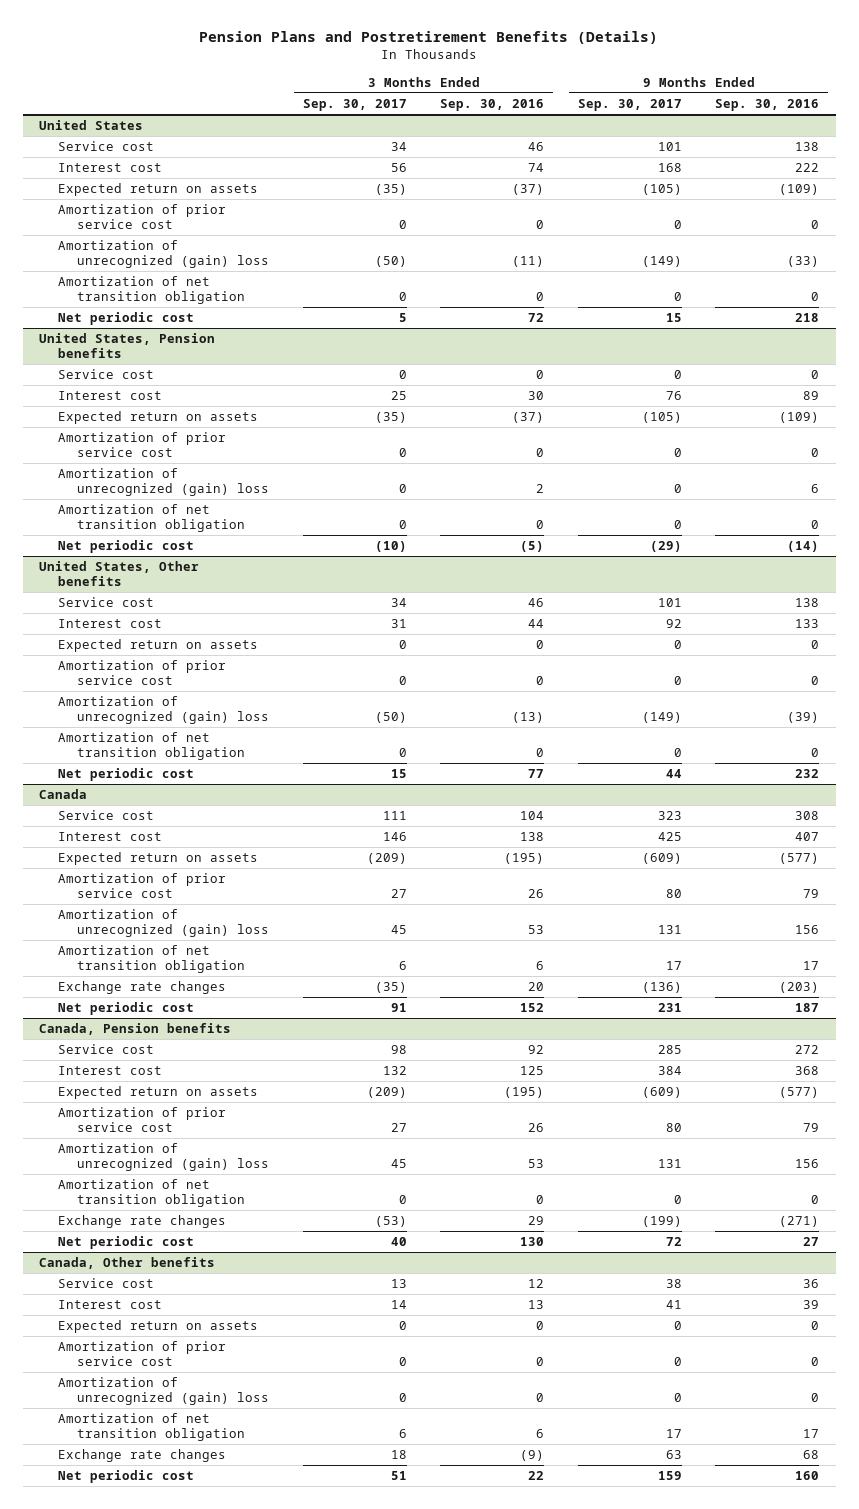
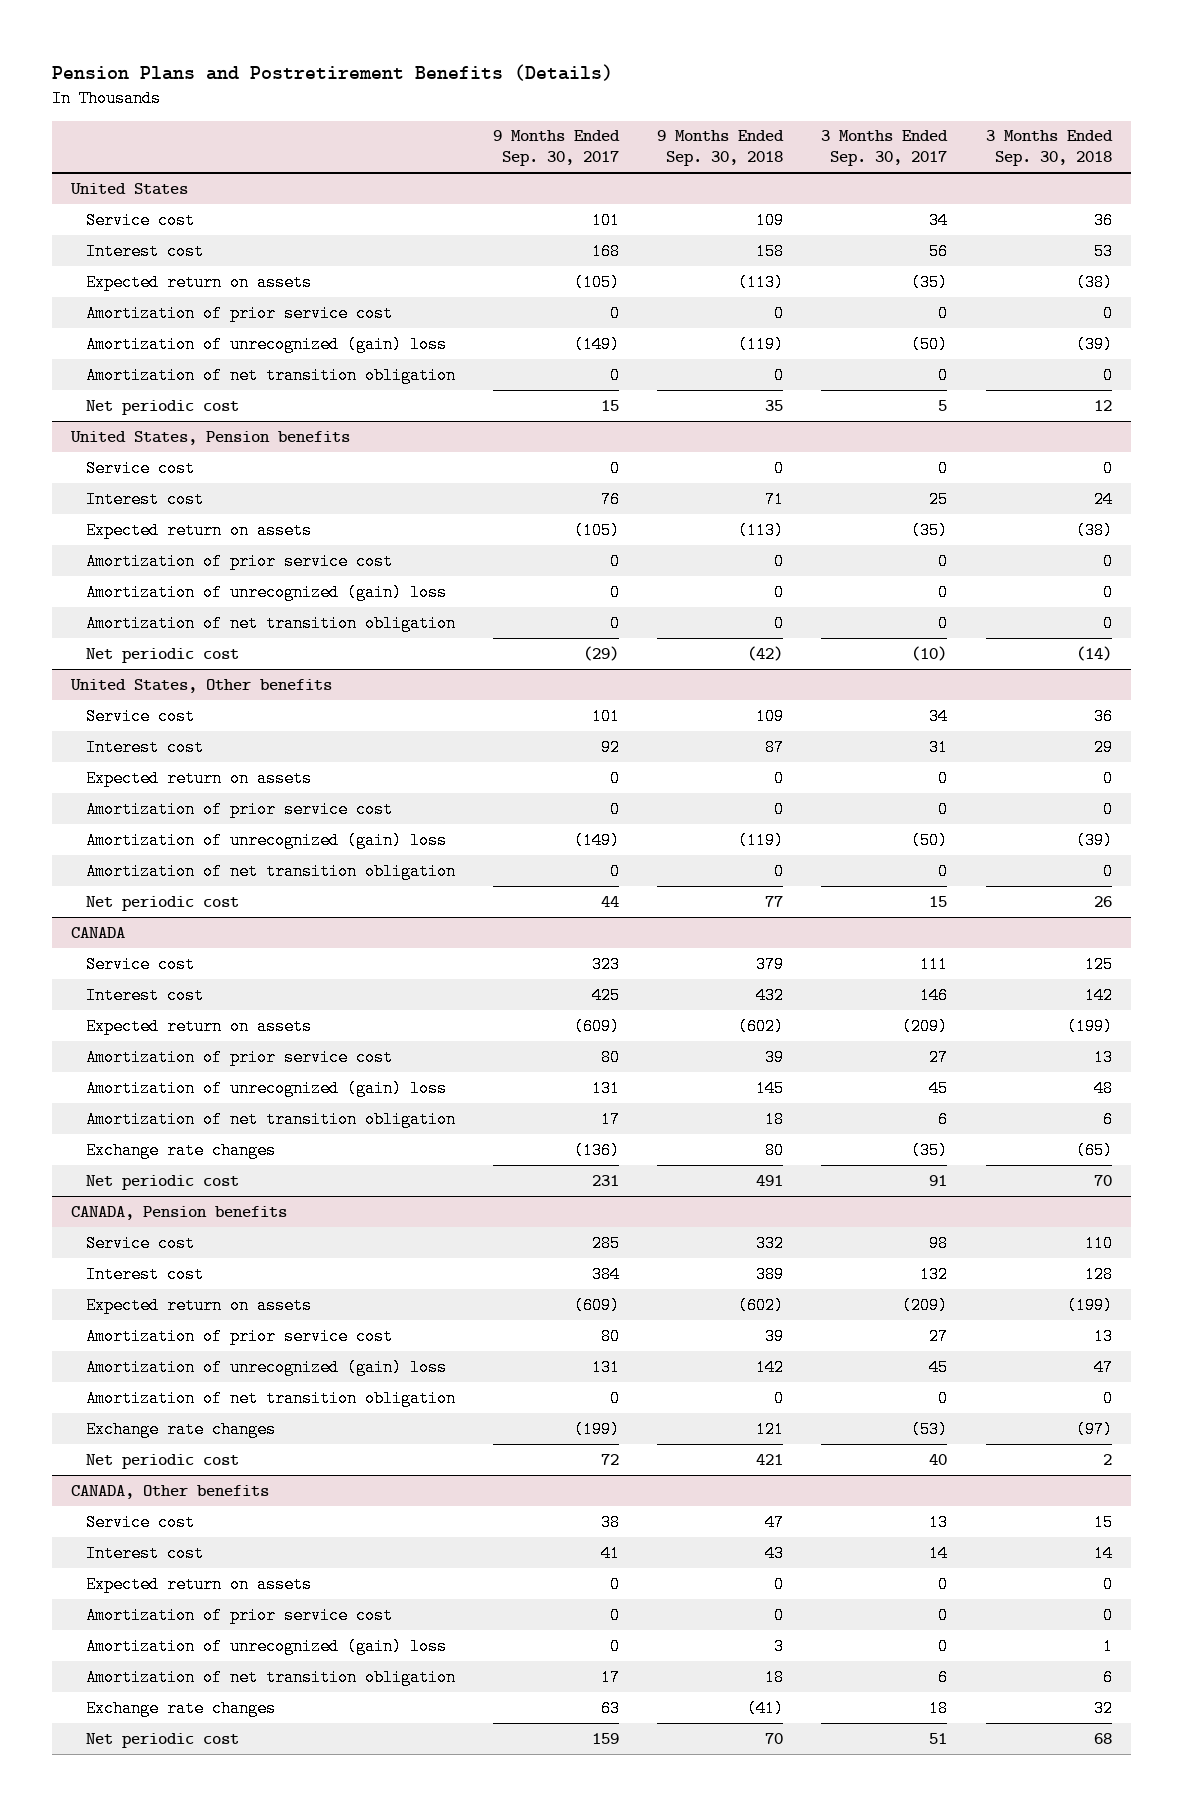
[440,98,545,111] Sep. 30, 2016 -> none
[715,98,820,111] Sep. 30, 2016 -> none
none -> [657,130,785,167] 9 Months Ended Sep. 30, 2018
none -> [985,130,1113,167] 3 Months Ended Sep. 30, 2018
[39,789,88,800] Canada -> [71,926,126,938] CANADA
[39,1023,232,1036] Canada, Pension benefits -> [71,1205,288,1220] CANADA, Pension benefits
[39,1257,216,1270] Canada, Other benefits -> [71,1484,270,1499] CANADA, Other benefits

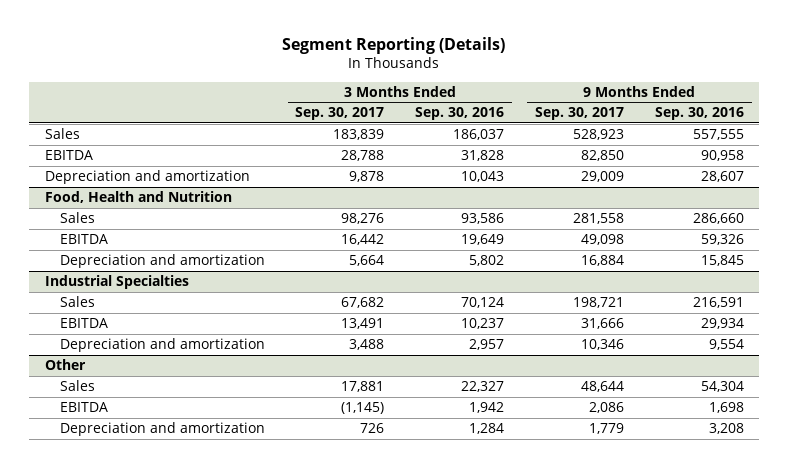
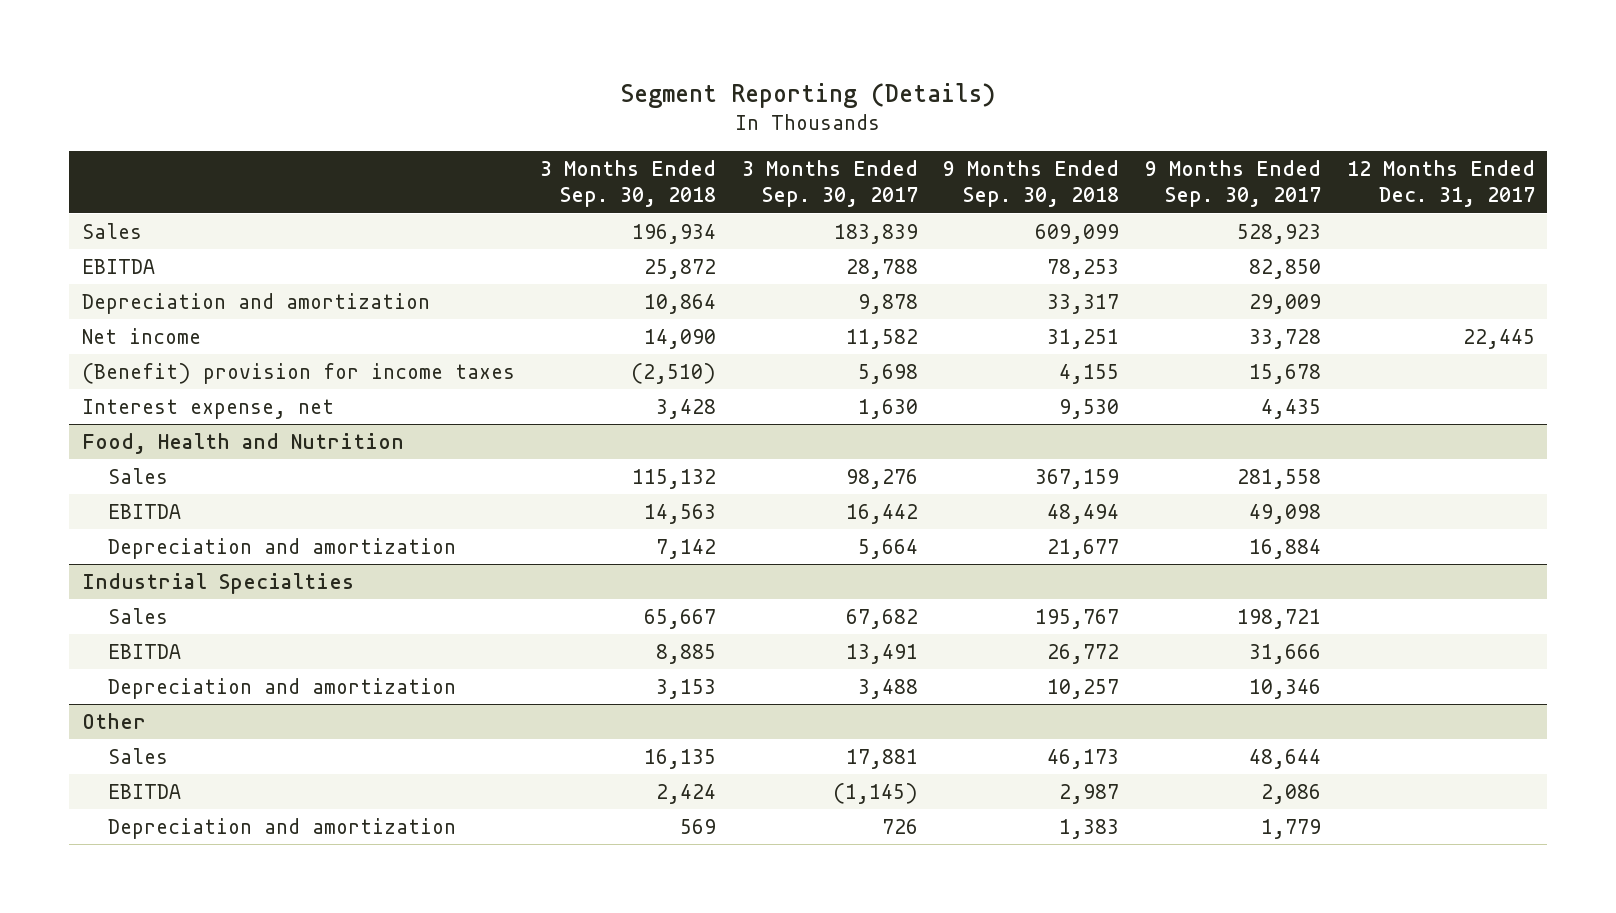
[415,107,505,121] Sep. 30, 2016 -> none
[654,107,744,121] Sep. 30, 2016 -> none
none -> [540,160,717,208] 3 Months Ended Sep. 30, 2018
none -> [943,160,1120,208] 9 Months Ended Sep. 30, 2018
none -> [1346,160,1535,208] 12 Months Ended Dec. 31, 2017
none -> [81,327,201,344] Net income
none -> [81,362,515,384] (Benefit) provision for income taxes
none -> [81,398,334,419] Interest expense, net

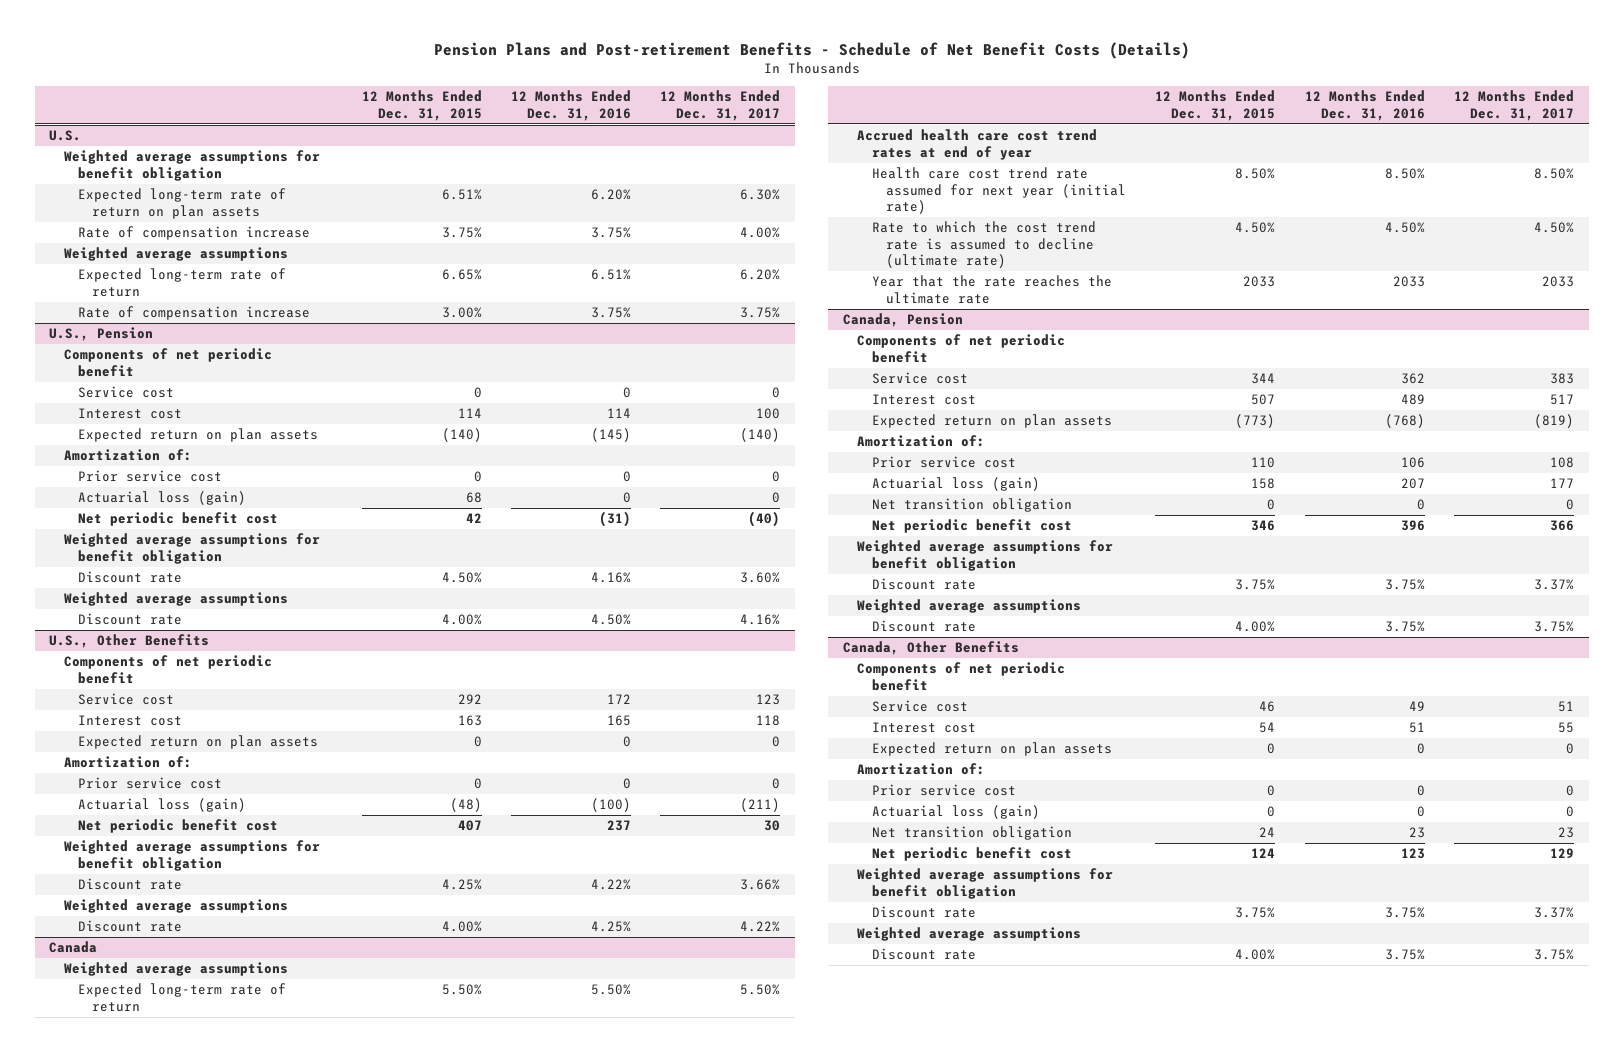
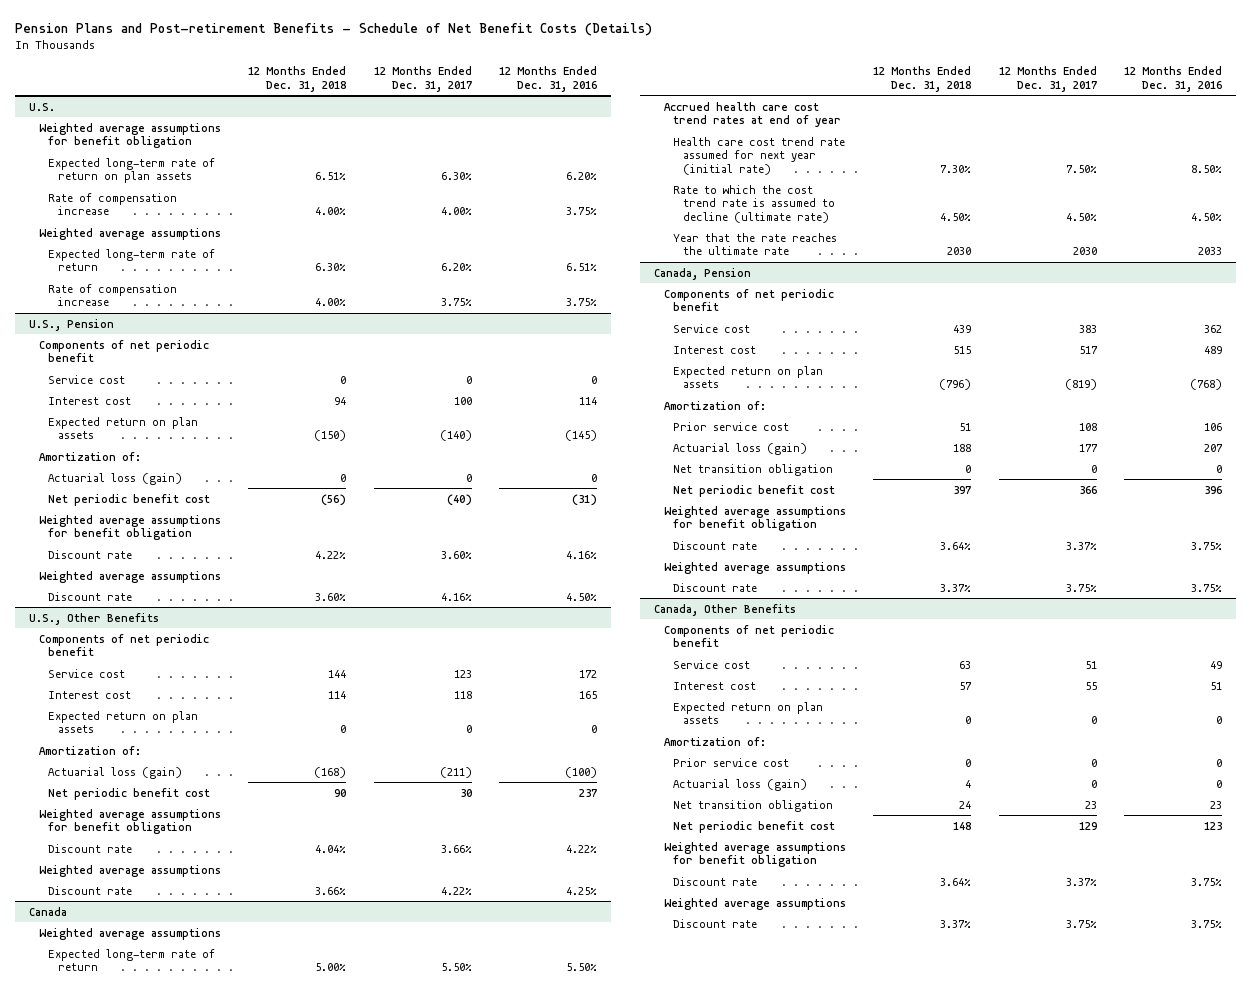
[361,90,482,122] 12 Months Ended Dec. 31, 2015 -> none
none -> [248,66,347,92] 12 Months Ended Dec. 31, 2018
[77,470,222,483] Prior service cost -> none
[77,777,222,790] Prior service cost -> none
[1534,168,1575,180] 8.50% -> [1065,164,1097,173] 7.50%
[1542,276,1575,288] 2033 -> [1072,247,1097,256] 2030

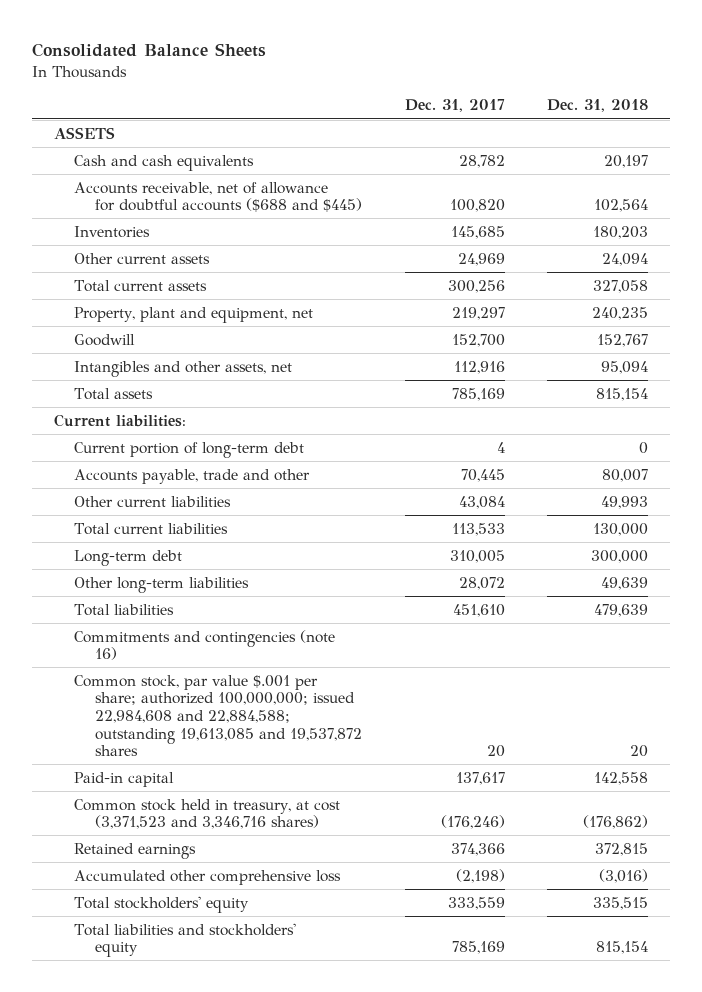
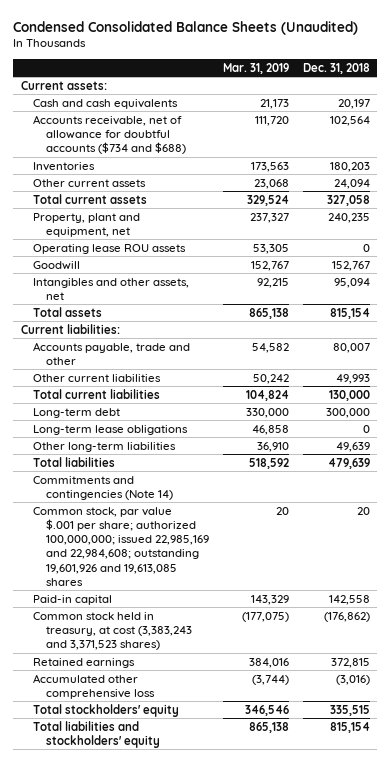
[32,42,267,57] Consolidated Balance Sheets -> [13,20,359,35] Condensed Consolidated Balance Sheets (Unaudited)
[404,99,505,113] Dec. 31, 2017 -> none
none -> [223,62,290,74] Mar. 31, 2019
[53,126,115,139] ASSETS -> [20,80,107,90] Current assets:
[74,181,363,213] Accounts receivable, net of allowance for doubtful accounts ($688 and $445) -> [33,114,187,155] Accounts receivable, net of allowance for doubtful accounts ($734 and $688)
none -> [33,243,187,254] Operating lease ROU assets
[74,441,305,458] Current portion of long-term debt -> none
none -> [33,424,189,435] Long-term lease obligations
[74,629,336,661] Commitments and contingencies (note 16) -> [33,475,174,500] Commitments and contingencies (Note 14)
[74,674,363,757] Common stock, par value $.001 per share; authorized 100,000,000; issued 22,984,608 and 22,884,588; outstanding 19,613,085 and 19,537,872 shares -> [33,506,210,586] Common stock, par value $.001 per share; authorized 100,000,000; issued 22,985,169 and 22,984,608; outstanding 19,601,926 and 19,613,085 shares
[74,798,341,830] Common stock held in treasury, at cost (3,371,523 and 3,346,716 shares) -> [33,611,193,651] Common stock held in treasury, at cost (3,383,243 and 3,371,523 shares)

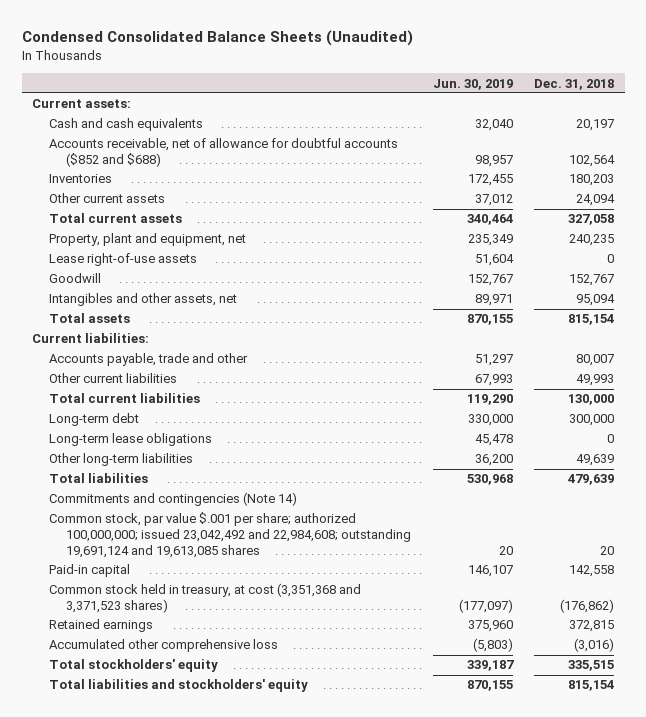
[223,62,290,74] Mar. 31, 2019 -> none
none -> [432,78,513,90] Jun. 30, 2019
[33,114,187,155] Accounts receivable, net of allowance for doubtful accounts ($734 and $688) -> [49,138,399,168] Accounts receivable, net of allowance for doubtful accounts ($852 and $688)
[33,243,187,254] Operating lease ROU assets -> [49,253,198,267] Lease right-of-use assets
[33,506,210,586] Common stock, par value $.001 per share; authorized 100,000,000; issued 22,985,169 and 22,984,608; outstanding 19,601,926 and 19,613,085 shares -> [49,512,412,559] Common stock, par value $.001 per share; authorized 100,000,000; issued 23,042,492 and 22,984,608; outstanding 19,691,124 and 19,613,085 shares
[33,611,193,651] Common stock held in treasury, at cost (3,383,243 and 3,371,523 shares) -> [49,583,362,614] Common stock held in treasury, at cost (3,351,368 and 3,371,523 shares)

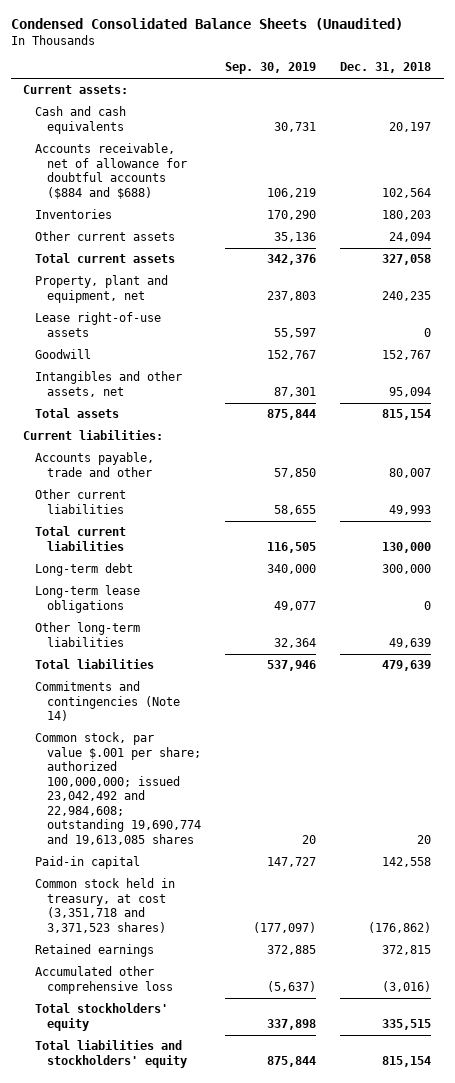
[432,78,513,90] Jun. 30, 2019 -> none
none -> [225,62,317,75] Sep. 30, 2019
[49,138,399,168] Accounts receivable, net of allowance for doubtful accounts ($852 and $688) -> [35,143,187,199] Accounts receivable, net of allowance for doubtful accounts ($884 and $688)
[49,512,412,559] Common stock, par value $.001 per share; authorized 100,000,000; issued 23,042,492 and 22,984,608; outstanding 19,691,124 and 19,613,085 shares -> [35,732,201,846] Common stock, par value $.001 per share; authorized 100,000,000; issued 23,042,492 and 22,984,608; outstanding 19,690,774 and 19,613,085 shares
[49,583,362,614] Common stock held in treasury, at cost (3,351,368 and 3,371,523 shares) -> [35,878,176,933] Common stock held in treasury, at cost (3,351,718 and 3,371,523 shares)

